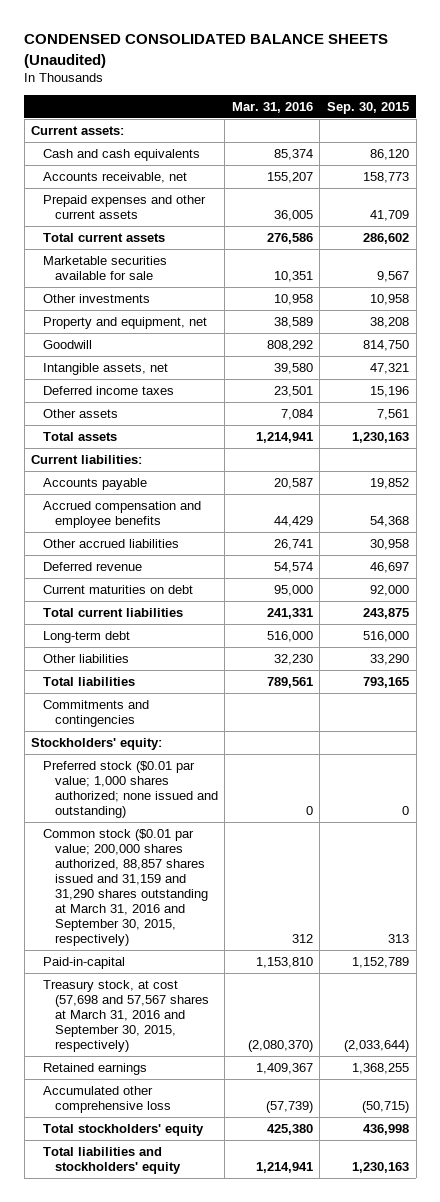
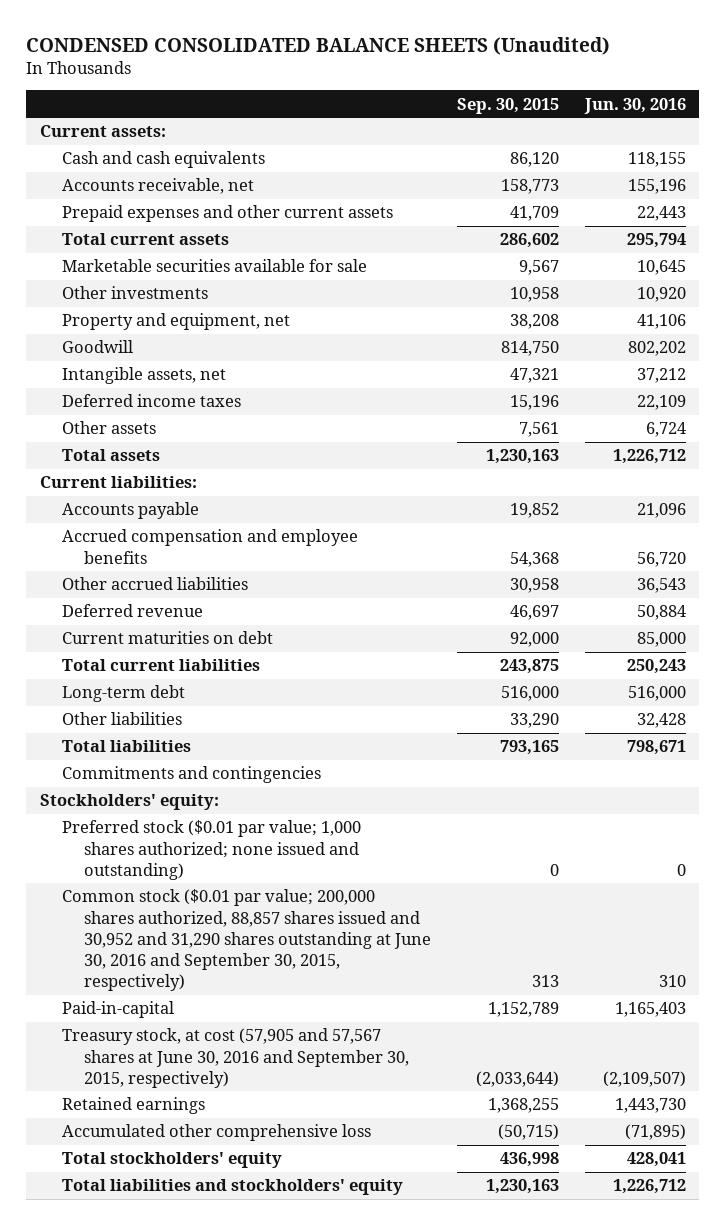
[231,102,313,114] Mar. 31, 2016 -> none
none -> [584,97,687,114] Jun. 30, 2016
[42,828,208,947] Common stock ($0.01 par value; 200,000 shares authorized, 88,857 shares issued and 31,159 and 31,290 shares outstanding at March 31, 2016 and September 30, 2015, respectively) -> [61,889,431,992] Common stock ($0.01 par value; 200,000 shares authorized, 88,857 shares issued and 30,952 and 31,290 shares outstanding at June 30, 2016 and September 30, 2015, respectively)
[42,979,209,1053] Treasury stock, at cost (57,698 and 57,567 shares at March 31, 2016 and September 30, 2015, respectively) -> [61,1028,409,1088] Treasury stock, at cost (57,905 and 57,567 shares at June 30, 2016 and September 30, 2015, respectively)

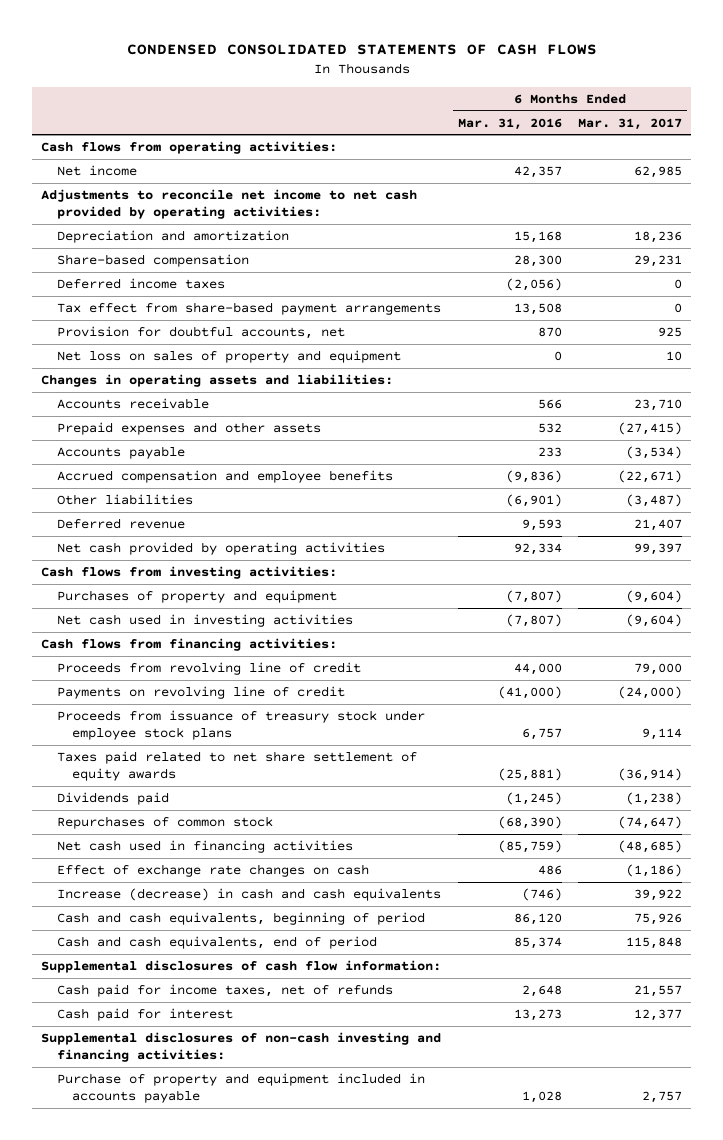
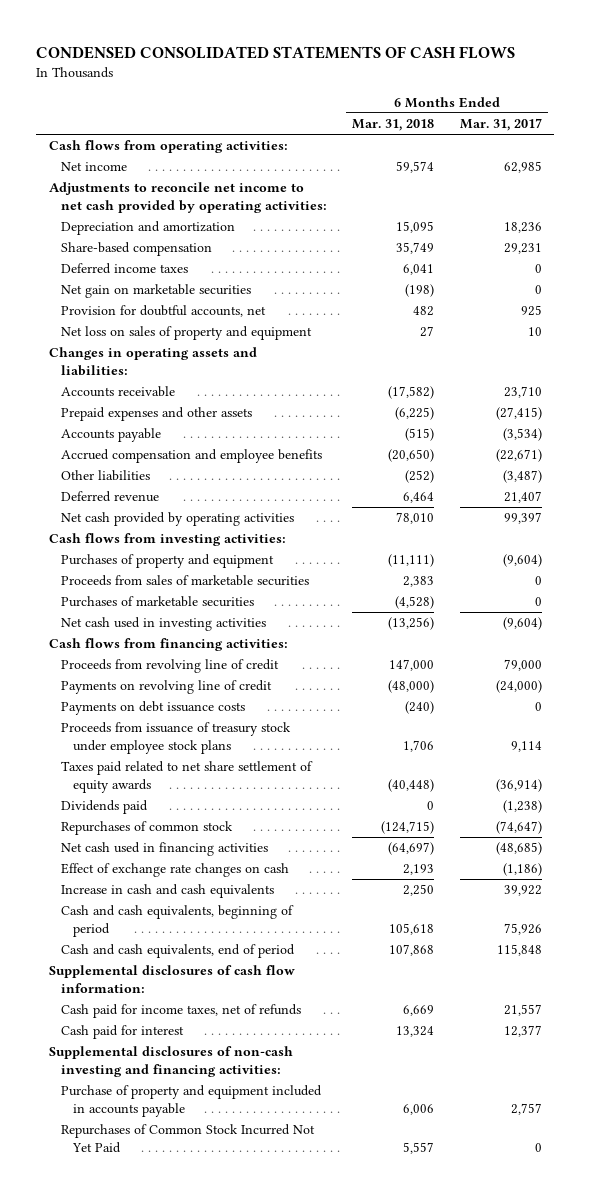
[457,117,562,130] Mar. 31, 2016 -> none
none -> [352,119,435,132] Mar. 31, 2018
[56,301,441,315] Tax effect from share-based payment arrangements -> none
none -> [61,284,252,299] Net gain on marketable securities
none -> [61,575,310,587] Proceeds from sales of marketable securities
none -> [61,596,255,608] Purchases of marketable securities
none -> [61,701,246,716] Payments on debt issuance costs
[56,887,441,901] Increase (decrease) in cash and cash equivalents -> [61,884,275,899] Increase in cash and cash equivalents
none -> [61,1124,316,1153] Repurchases of Common Stock Incurred Not Yet Paid

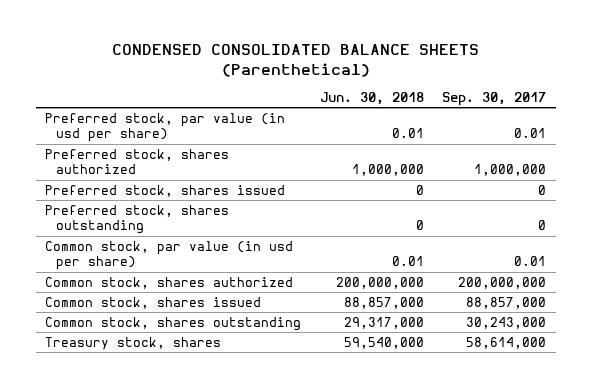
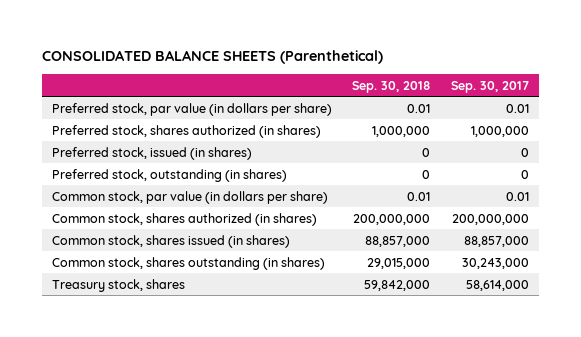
[111,44,479,77] CONDENSED CONSOLIDATED BALANCE SHEETS (Parenthetical) -> [41,50,383,65] CONSOLIDATED BALANCE SHEETS (Parenthetical)
[319,92,424,106] Jun. 30, 2018 -> none
none -> [352,80,431,93] Sep. 30, 2018
[45,112,286,143] Preferred stock, par value (in usd per share) -> [51,102,332,116] Preferred stock, par value (in dollars per share)
[45,148,230,175] Preferred stock, shares authorized -> [51,124,321,138] Preferred stock, shares authorized (in shares)
[45,184,286,197] Preferred stock, shares issued -> [51,146,252,160] Preferred stock, issued (in shares)
[45,204,230,235] Preferred stock, shares outstanding -> [51,168,287,182] Preferred stock, outstanding (in shares)
[45,240,294,271] Common stock, par value (in usd per share) -> [51,190,328,204] Common stock, par value (in dollars per share)
[45,276,294,289] Common stock, shares authorized -> [51,212,317,226] Common stock, shares authorized (in shares)
[45,296,262,309] Common stock, shares issued -> [51,234,290,248] Common stock, shares issued (in shares)
[45,316,302,331] Common stock, shares outstanding -> [51,256,325,270] Common stock, shares outstanding (in shares)

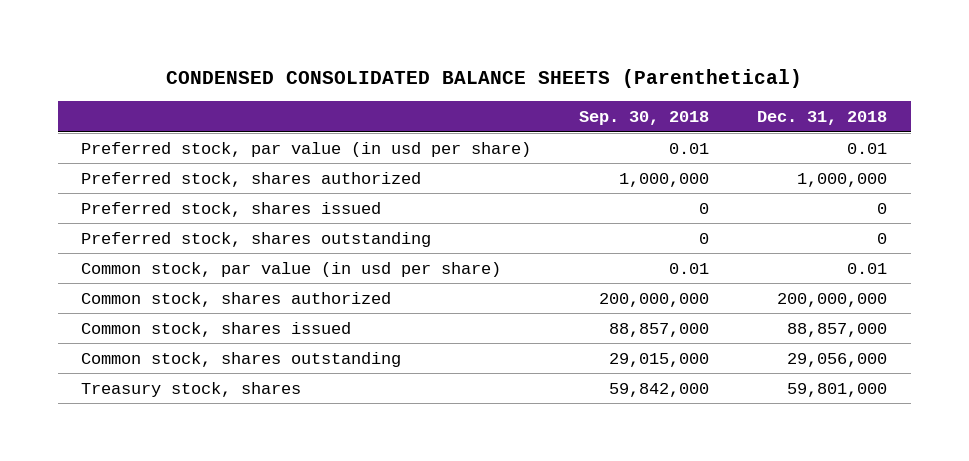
[41,50,383,65] CONSOLIDATED BALANCE SHEETS (Parenthetical) -> [166,69,803,89] CONDENSED CONSOLIDATED BALANCE SHEETS (Parenthetical)
[451,80,530,93] Sep. 30, 2017 -> none
none -> [757,111,888,126] Dec. 31, 2018
[51,102,332,116] Preferred stock, par value (in dollars per share) -> [81,141,532,157] Preferred stock, par value (in usd per share)
[51,124,321,138] Preferred stock, shares authorized (in shares) -> [81,171,422,187] Preferred stock, shares authorized
[51,146,252,160] Preferred stock, issued (in shares) -> [81,201,382,217] Preferred stock, shares issued
[51,168,287,182] Preferred stock, outstanding (in shares) -> [81,231,432,247] Preferred stock, shares outstanding
[51,190,328,204] Common stock, par value (in dollars per share) -> [81,261,502,277] Common stock, par value (in usd per share)
[51,212,317,226] Common stock, shares authorized (in shares) -> [81,291,392,307] Common stock, shares authorized
[51,234,290,248] Common stock, shares issued (in shares) -> [81,321,352,337] Common stock, shares issued
[51,256,325,270] Common stock, shares outstanding (in shares) -> [81,351,402,367] Common stock, shares outstanding

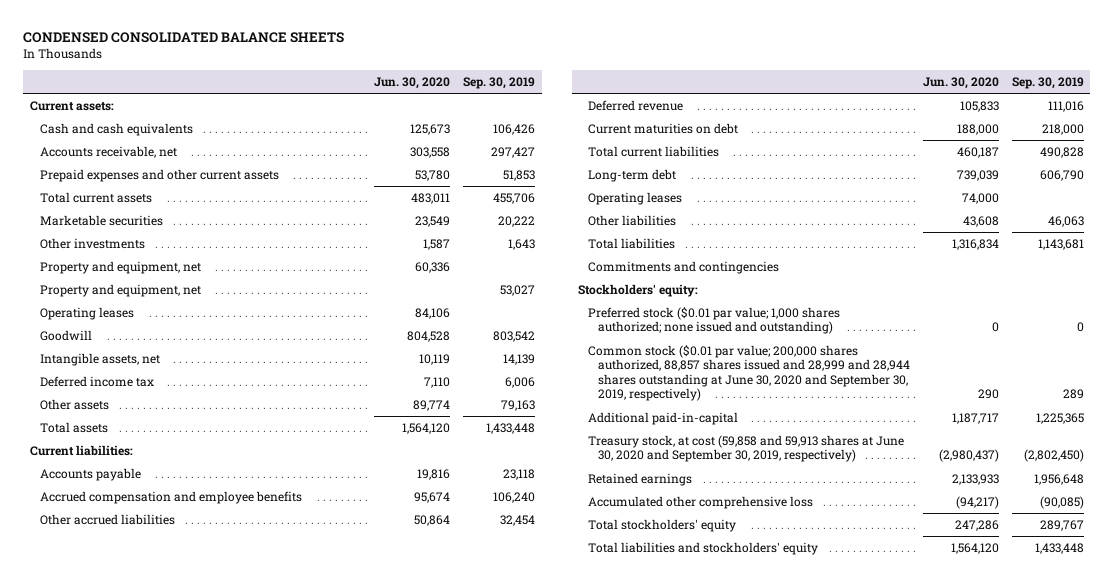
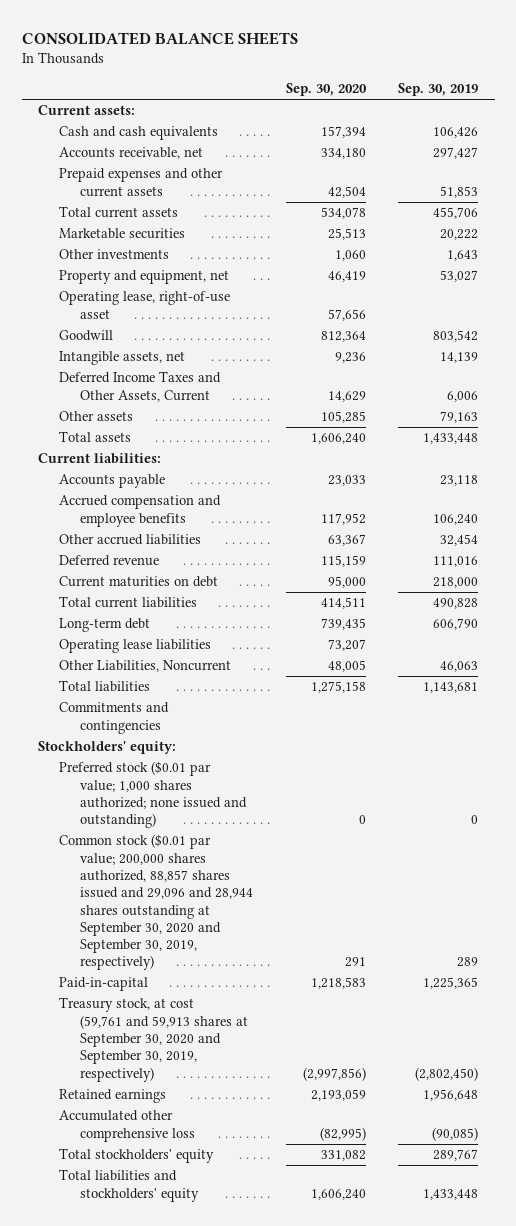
[23,31,345,43] CONDENSED CONSOLIDATED BALANCE SHEETS -> [21,31,298,45] CONSOLIDATED BALANCE SHEETS
[374,77,451,90] Jun. 30, 2020 -> none
none -> [285,82,367,96] Sep. 30, 2020
[39,261,201,275] Property and equipment, net -> none
[39,307,134,321] Operating leases -> [59,291,231,319] Operating lease, right-of-use asset
[39,376,154,388] Deferred income tax -> [59,371,222,402] Deferred Income Taxes and Other Assets, Current
[588,192,683,206] Operating leases -> [59,639,212,654] Operating lease liabilities
[588,215,677,227] Other liabilities -> [59,660,232,673] Other Liabilities, Noncurrent
[588,345,910,402] Common stock ($0.01 par value; 200,000 shares authorized, 88,857 shares issued and 28,999 and 28,944 shares outstanding at June 30, 2020 and September 30, 2019, respectively) -> [59,834,254,971] Common stock ($0.01 par value; 200,000 shares authorized, 88,857 shares issued and 29,096 and 28,944 shares outstanding at September 30, 2020 and September 30, 2019, respectively)
[588,412,739,426] Additional paid-in-capital -> [59,977,149,992] Paid-in-capital
[588,435,905,463] Treasury stock, at cost (59,858 and 59,913 shares at June 30, 2020 and September 30, 2019, respectively) -> [59,997,249,1082] Treasury stock, at cost (59,761 and 59,913 shares at September 30, 2020 and September 30, 2019, respectively)

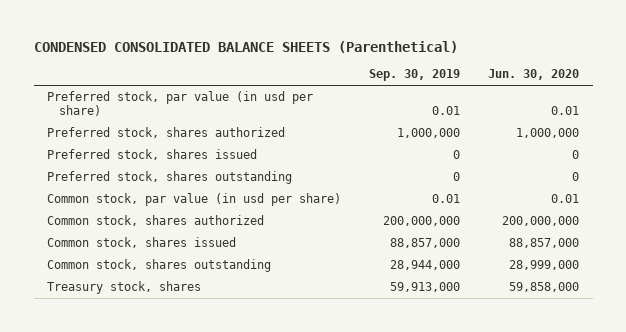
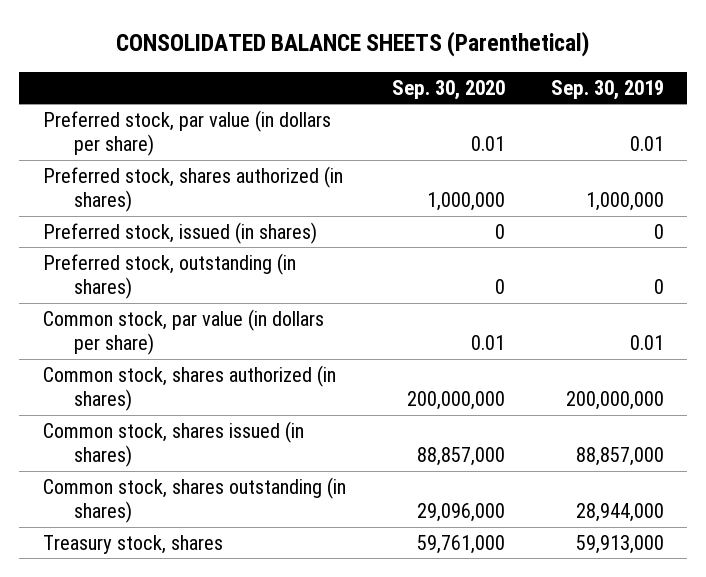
[33,40,458,53] CONDENSED CONSOLIDATED BALANCE SHEETS (Parenthetical) -> [116,31,590,58] CONSOLIDATED BALANCE SHEETS (Parenthetical)
[487,69,579,81] Jun. 30, 2020 -> none
none -> [391,79,505,100] Sep. 30, 2020
[47,91,314,117] Preferred stock, par value (in usd per share) -> [42,110,331,157] Preferred stock, par value (in dollars per share)
[47,127,286,139] Preferred stock, shares authorized -> [42,166,343,213] Preferred stock, shares authorized (in shares)
[47,149,258,161] Preferred stock, shares issued -> [42,222,317,245] Preferred stock, issued (in shares)
[47,171,293,185] Preferred stock, shares outstanding -> [42,253,296,300] Preferred stock, outstanding (in shares)
[47,193,342,207] Common stock, par value (in usd per share) -> [42,309,324,356] Common stock, par value (in dollars per share)
[47,215,265,227] Common stock, shares authorized -> [42,365,336,412] Common stock, shares authorized (in shares)
[47,237,237,249] Common stock, shares issued -> [42,421,304,468] Common stock, shares issued (in shares)
[47,259,272,273] Common stock, shares outstanding -> [42,477,346,524] Common stock, shares outstanding (in shares)

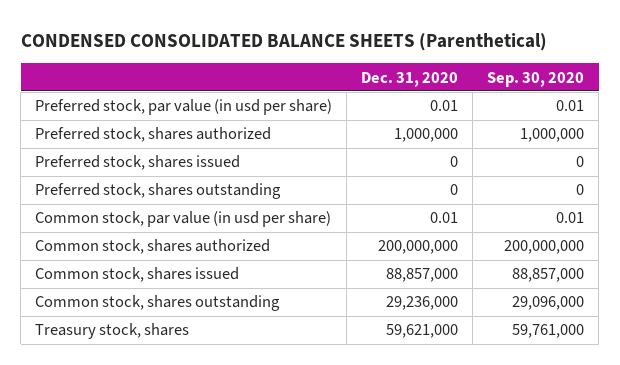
[116,31,590,58] CONSOLIDATED BALANCE SHEETS (Parenthetical) -> [20,32,547,51] CONDENSED CONSOLIDATED BALANCE SHEETS (Parenthetical)
[550,79,664,100] Sep. 30, 2019 -> none
none -> [361,71,459,87] Dec. 31, 2020
[42,110,331,157] Preferred stock, par value (in dollars per share) -> [35,99,333,116] Preferred stock, par value (in usd per share)
[42,166,343,213] Preferred stock, shares authorized (in shares) -> [35,127,272,143] Preferred stock, shares authorized
[42,222,317,245] Preferred stock, issued (in shares) -> [35,155,241,171] Preferred stock, shares issued
[42,253,296,300] Preferred stock, outstanding (in shares) -> [35,183,282,200] Preferred stock, shares outstanding
[42,309,324,356] Common stock, par value (in dollars per share) -> [35,211,332,228] Common stock, par value (in usd per share)
[42,365,336,412] Common stock, shares authorized (in shares) -> [35,239,271,255] Common stock, shares authorized
[42,421,304,468] Common stock, shares issued (in shares) -> [35,267,240,283] Common stock, shares issued
[42,477,346,524] Common stock, shares outstanding (in shares) -> [35,295,281,312] Common stock, shares outstanding

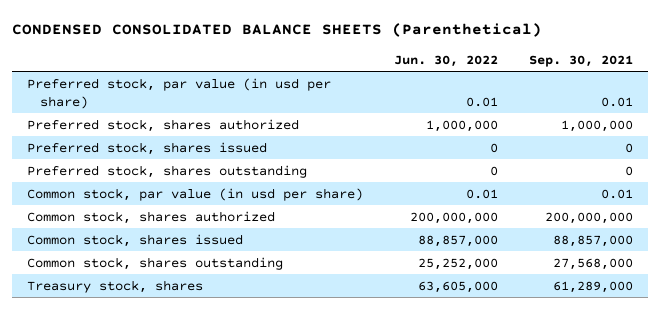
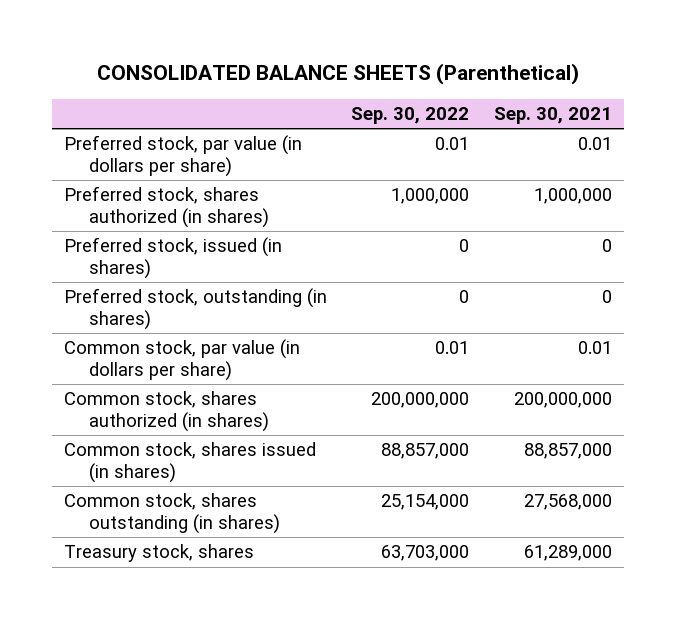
[12,22,543,37] CONDENSED CONSOLIDATED BALANCE SHEETS (Parenthetical) -> [96,63,579,86] CONSOLIDATED BALANCE SHEETS (Parenthetical)
[394,54,499,67] Jun. 30, 2022 -> none
none -> [351,107,470,125] Sep. 30, 2022
[27,77,332,109] Preferred stock, par value (in usd per share) -> [63,135,302,178] Preferred stock, par value (in dollars per share)
[27,118,300,132] Preferred stock, shares authorized -> [63,186,269,229] Preferred stock, shares authorized (in shares)
[27,141,268,155] Preferred stock, shares issued -> [63,237,282,280] Preferred stock, issued (in shares)
[27,164,308,178] Preferred stock, shares outstanding -> [63,288,327,331] Preferred stock, outstanding (in shares)
[27,187,364,201] Common stock, par value (in usd per share) -> [63,339,300,382] Common stock, par value (in dollars per share)
[27,210,276,224] Common stock, shares authorized -> [63,391,269,433] Common stock, shares authorized (in shares)
[27,233,244,247] Common stock, shares issued -> [63,442,316,484] Common stock, shares issued (in shares)
[27,256,284,270] Common stock, shares outstanding -> [63,493,280,535] Common stock, shares outstanding (in shares)

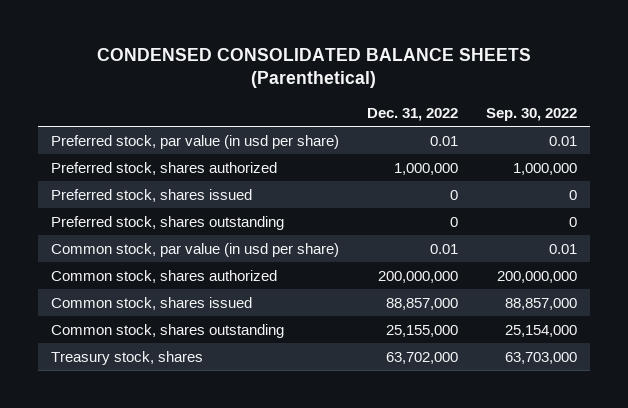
[96,63,579,86] CONSOLIDATED BALANCE SHEETS (Parenthetical) -> [97,47,532,89] CONDENSED CONSOLIDATED BALANCE SHEETS (Parenthetical)
[493,107,612,125] Sep. 30, 2021 -> none
none -> [367,108,459,122] Dec. 31, 2022
[63,135,302,178] Preferred stock, par value (in dollars per share) -> [51,134,340,149] Preferred stock, par value (in usd per share)
[63,186,269,229] Preferred stock, shares authorized (in shares) -> [51,161,278,175] Preferred stock, shares authorized
[63,237,282,280] Preferred stock, issued (in shares) -> [51,188,253,202] Preferred stock, shares issued
[63,288,327,331] Preferred stock, outstanding (in shares) -> [51,215,285,230] Preferred stock, shares outstanding
[63,339,300,382] Common stock, par value (in dollars per share) -> [51,242,340,257] Common stock, par value (in usd per share)
[63,391,269,433] Common stock, shares authorized (in shares) -> [51,269,278,283] Common stock, shares authorized
[63,442,316,484] Common stock, shares issued (in shares) -> [51,296,253,310] Common stock, shares issued
[63,493,280,535] Common stock, shares outstanding (in shares) -> [51,323,285,338] Common stock, shares outstanding

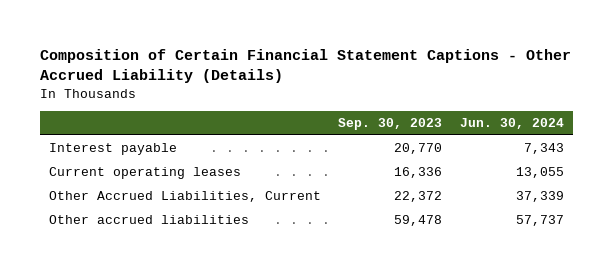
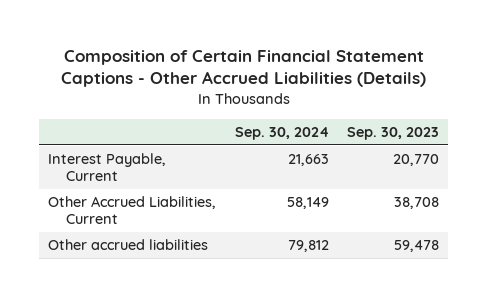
[39,49,571,84] Composition of Certain Financial Statement Captions - Other Accrued Liability (Details) -> [60,49,426,88] Composition of Certain Financial Statement Captions - Other Accrued Liabilities (Details)
[460,118,565,130] Jun. 30, 2024 -> none
none -> [234,126,329,140] Sep. 30, 2024
[48,167,241,180] Current operating leases -> none
[48,143,177,156] Interest payable -> [48,153,167,182] Interest Payable, Current
[394,191,443,203] 22,372 -> [393,197,439,210] 38,708

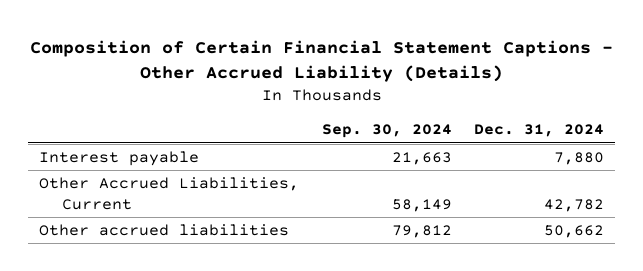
[60,49,426,88] Composition of Certain Financial Statement Captions - Other Accrued Liabilities (Details) -> [29,40,613,83] Composition of Certain Financial Statement Captions - Other Accrued Liability (Details)
[346,126,439,140] Sep. 30, 2023 -> none
none -> [474,124,605,138] Dec. 31, 2024
[48,153,167,182] Interest Payable, Current -> [39,150,200,166] Interest payable

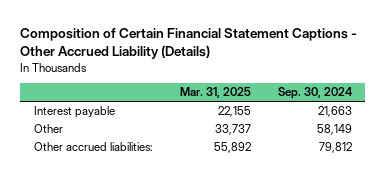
[474,124,605,138] Dec. 31, 2024 -> none
none -> [179,87,251,99] Mar. 31, 2025
[39,176,300,211] Other Accrued Liabilities, Current -> [33,124,63,134] Other
[39,223,290,236] Other accrued liabilities -> [33,142,153,152] Other accrued liabilities:

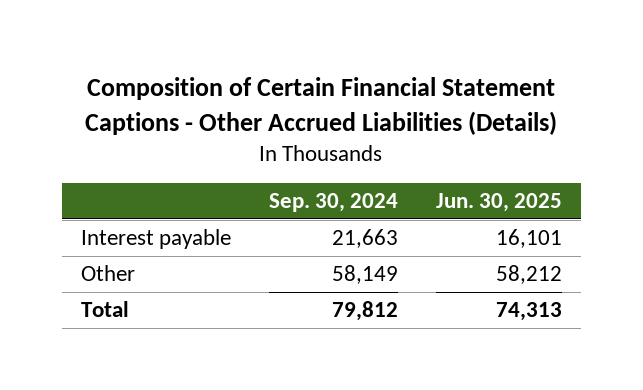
[20,28,358,59] Composition of Certain Financial Statement Captions - Other Accrued Liability (Details) -> [85,77,558,135] Composition of Certain Financial Statement Captions - Other Accrued Liabilities (Details)
[179,87,251,99] Mar. 31, 2025 -> none
none -> [436,193,563,213] Jun. 30, 2025
[33,142,153,152] Other accrued liabilities: -> [80,301,129,318] Total

